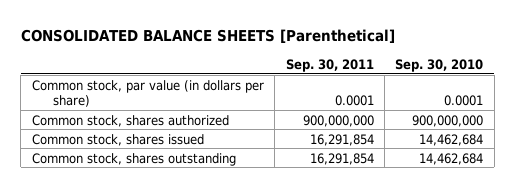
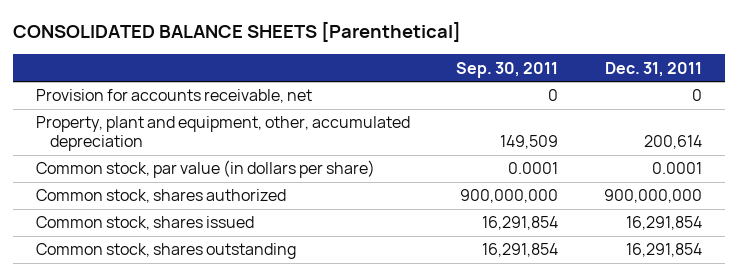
[395,59,484,73] Sep. 30, 2010 -> none
none -> [604,61,702,77] Dec. 31, 2011
none -> [36,89,313,104] Provision for accounts receivable, net
none -> [36,116,411,152] Property, plant and equipment, other, accumulated depreciation

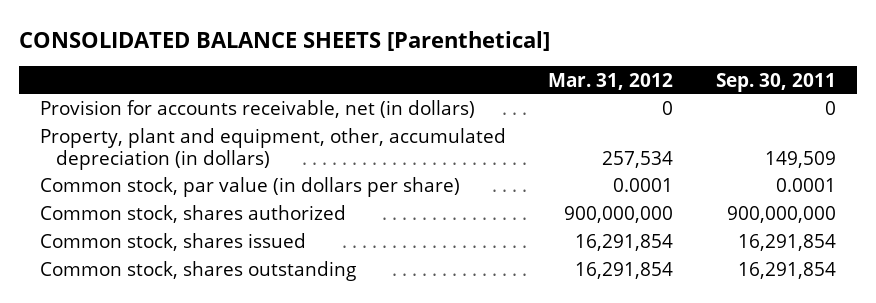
[604,61,702,77] Dec. 31, 2011 -> none
none -> [548,72,674,90] Mar. 31, 2012
[36,89,313,104] Provision for accounts receivable, net -> [39,100,475,119] Provision for accounts receivable, net (in dollars)
[36,116,411,152] Property, plant and equipment, other, accumulated depreciation -> [39,128,506,170] Property, plant and equipment, other, accumulated depreciation (in dollars)

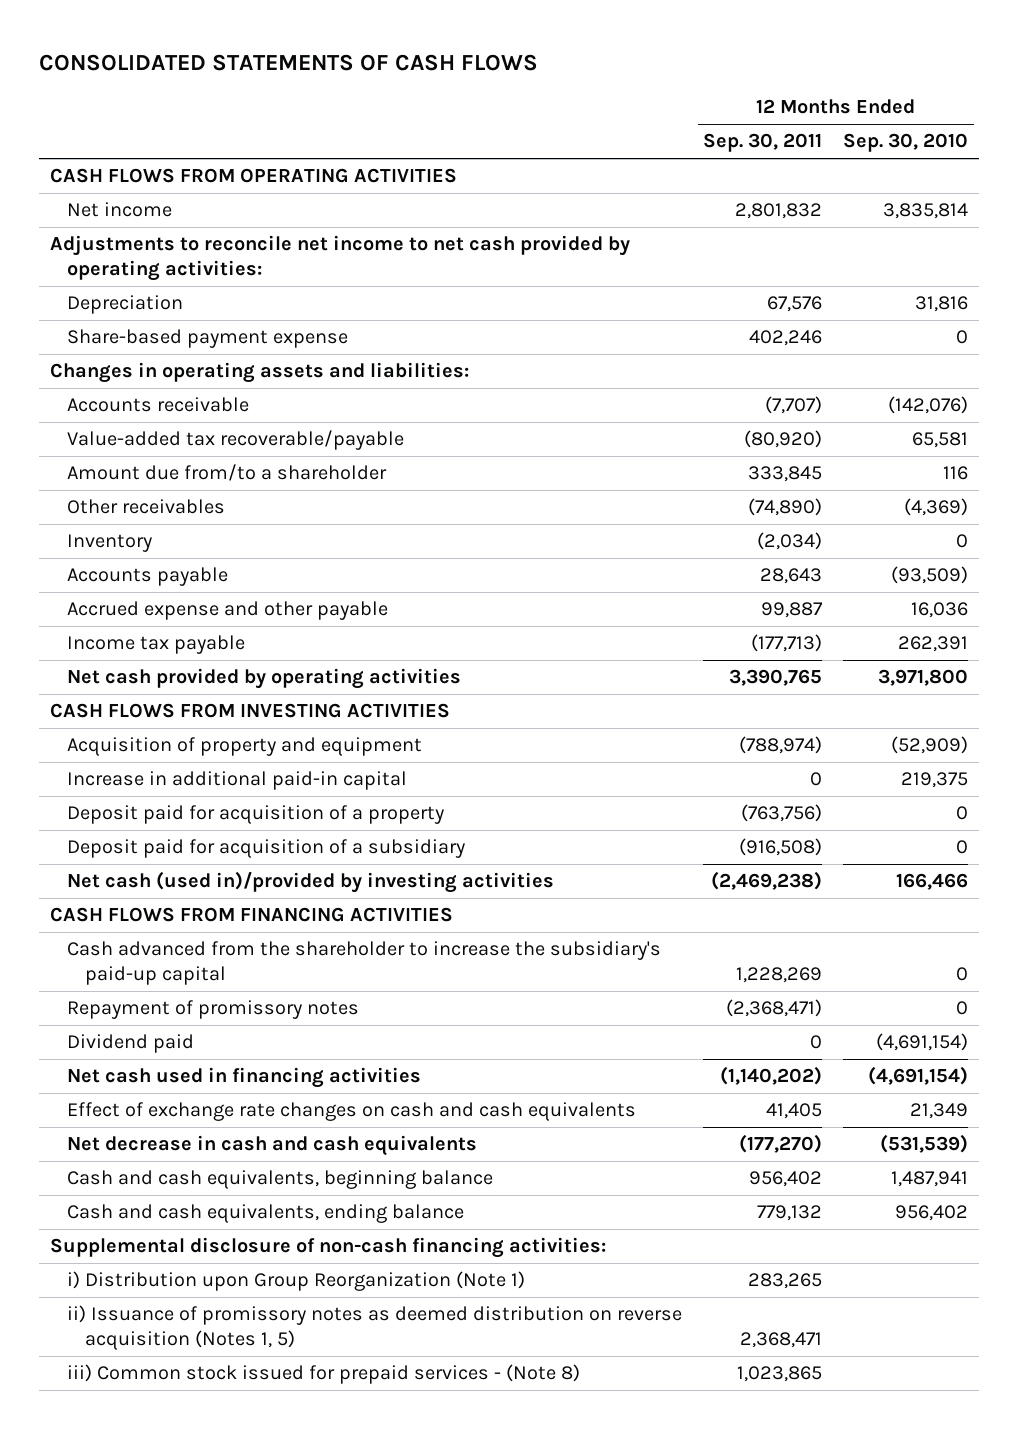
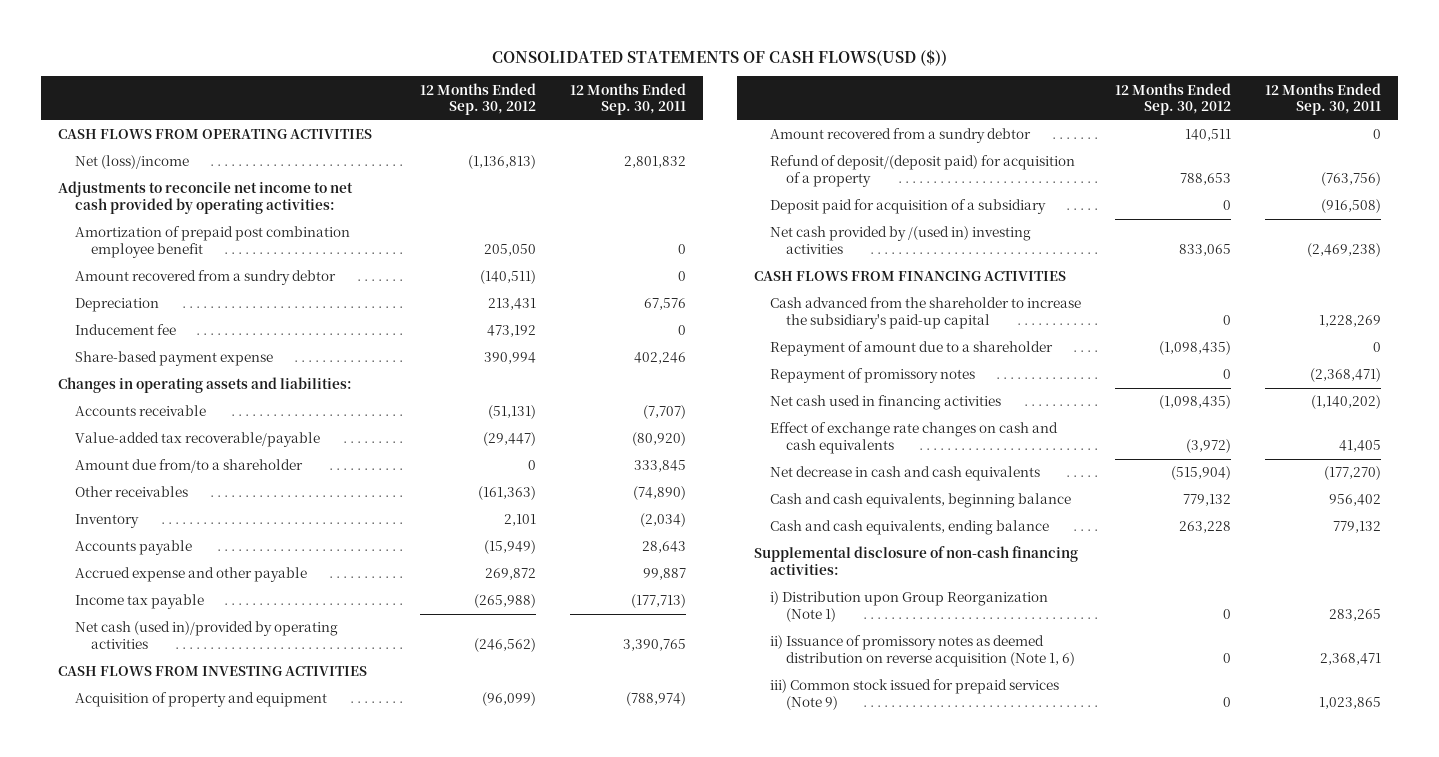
[39,54,539,72] CONSOLIDATED STATEMENTS OF CASH FLOWS -> [491,48,947,66] CONSOLIDATED STATEMENTS OF CASH FLOWS(USD ($))
[843,133,969,153] Sep. 30, 2010 -> none
none -> [419,82,536,116] 12 Months Ended Sep. 30, 2012
[67,202,173,218] Net income -> [74,155,189,170] Net (loss)/income
none -> [74,226,350,259] Amortization of prepaid post combination employee benefit
none -> [74,270,336,286] Amount recovered from a sundry debtor
none -> [74,324,176,336] Inducement fee
[67,668,462,690] Net cash provided by operating activities -> [74,621,338,650] Net cash (used in)/provided by operating activities
[67,771,408,791] Increase in additional paid-in capital -> none
none -> [770,128,1032,144] Amount recovered from a sundry debtor
[67,805,445,825] Deposit paid for acquisition of a property -> [770,155,1076,188] Refund of deposit/(deposit paid) for acquisition of a property
[67,871,555,894] Net cash (used in)/provided by investing activities -> [770,226,1032,255] Net cash provided by /(used in) investing activities
none -> [770,341,1054,357] Repayment of amount due to a shareholder
[67,1034,195,1054] Dividend paid -> none
[67,1305,683,1351] ii) Issuance of promissory notes as deemed distribution on reverse acquisition (Notes 1, 5) -> [770,635,1076,668] ii) Issuance of promissory notes as deemed distribution on reverse acquisition (Note 1, 6)
[67,1364,581,1385] iii) Common stock issued for prepaid services - (Note 8) -> [770,679,1060,711] iii) Common stock issued for prepaid services (Note 9)

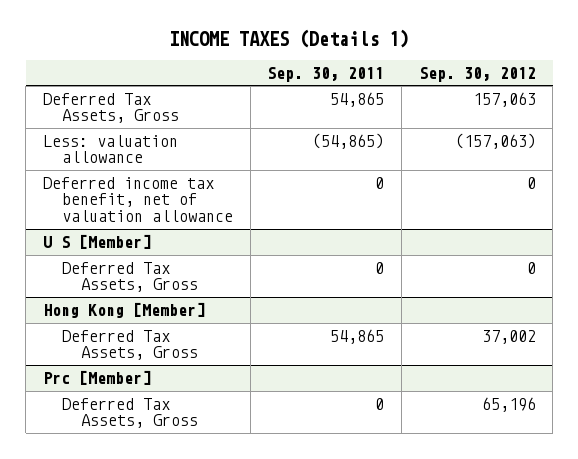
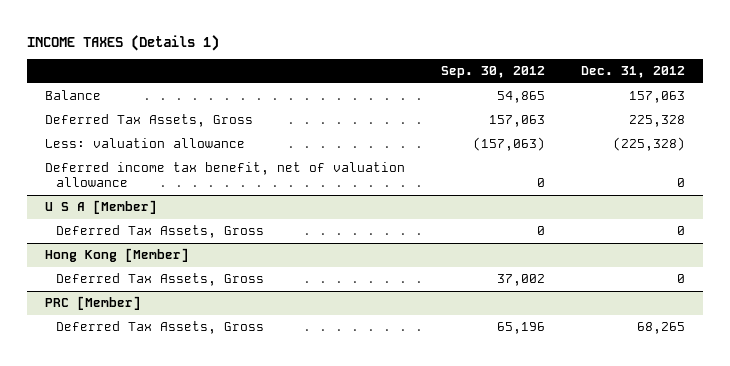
[267,66,385,82] Sep. 30, 2011 -> none
none -> [580,66,685,79] Dec. 31, 2012
none -> [45,90,102,101] Balance
[42,233,151,249] U S [Member] -> [45,200,158,215] U S A [Member]
[42,369,151,385] Prc [Member] -> [45,296,142,311] PRC [Member]

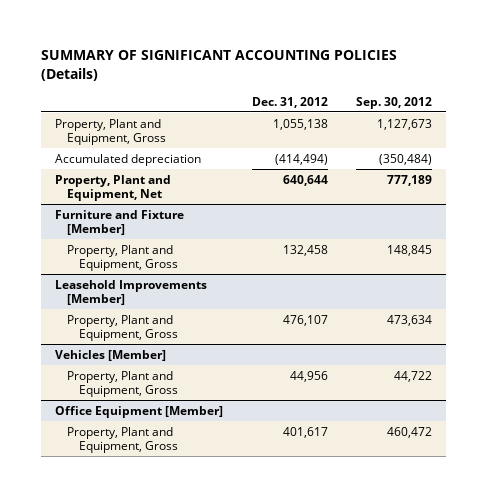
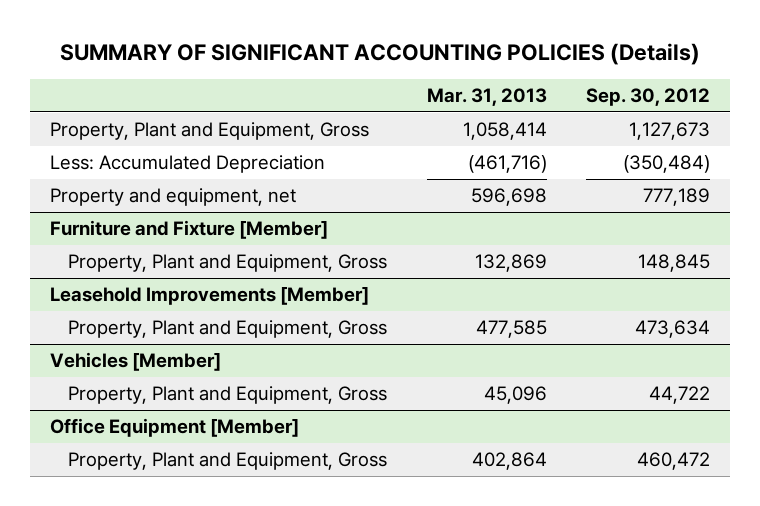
[251,96,328,108] Dec. 31, 2012 -> none
none -> [426,87,547,106] Mar. 31, 2013
[55,153,202,166] Accumulated depreciation -> [49,155,325,174] Less: Accumulated Depreciation
[55,174,172,201] Property, Plant and Equipment, Net -> [49,188,296,207] Property and equipment, net

